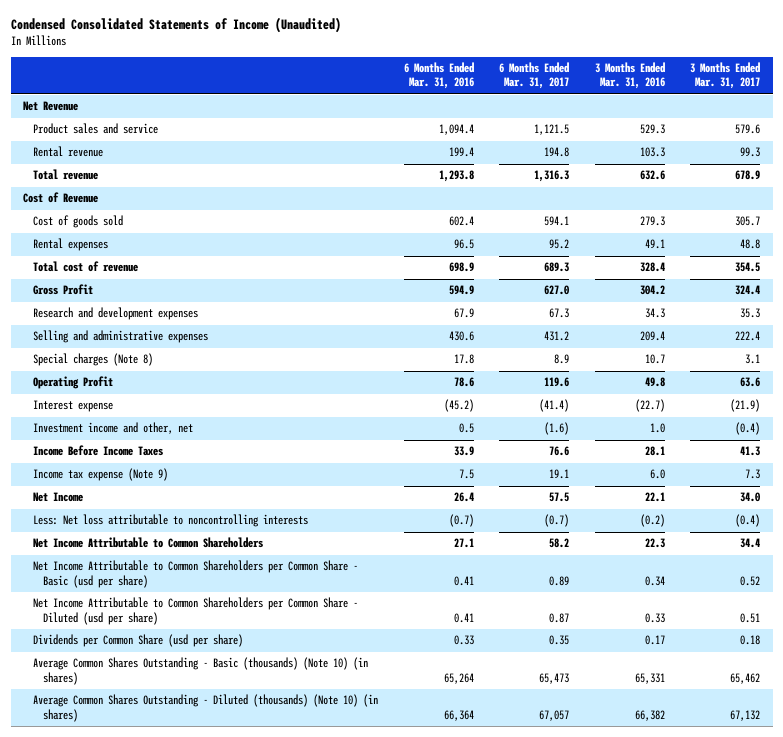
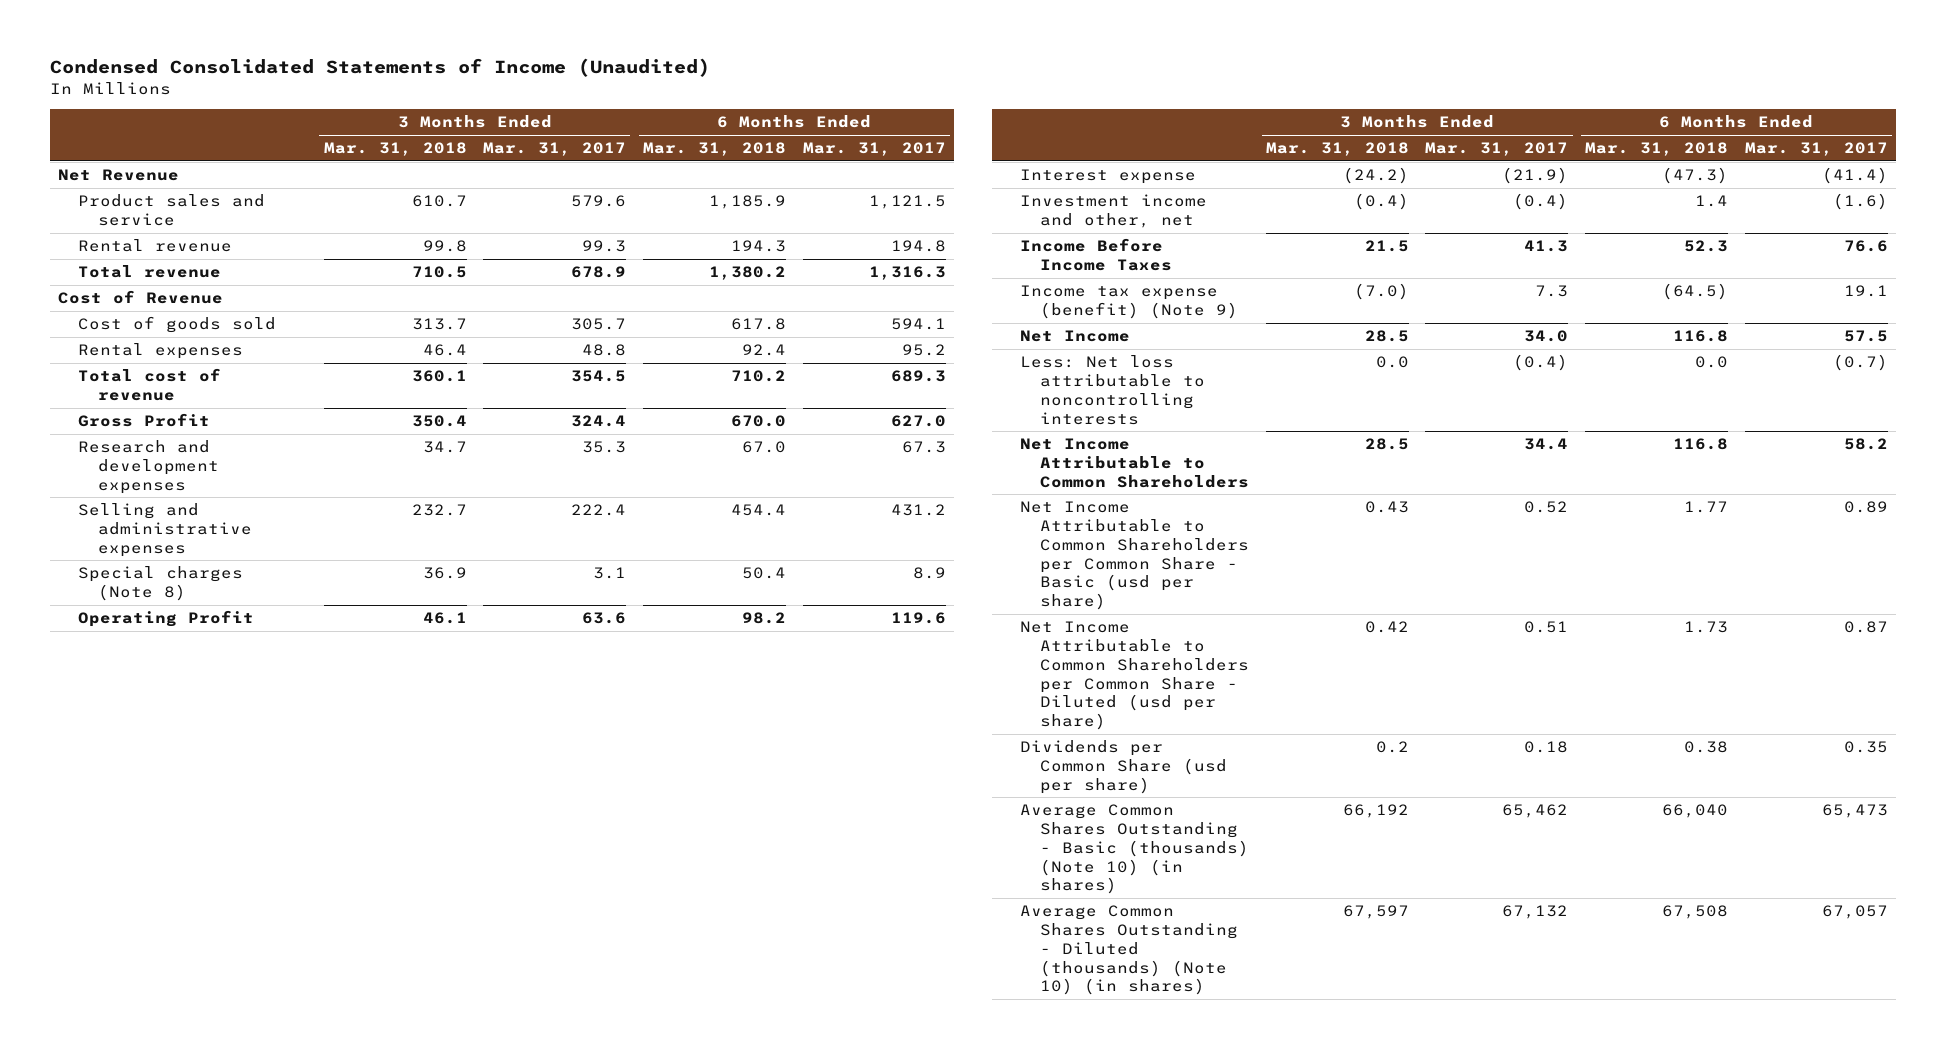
[403,62,474,90] 6 Months Ended Mar. 31, 2016 -> none
[594,62,665,90] 3 Months Ended Mar. 31, 2016 -> none
none -> [323,142,467,157] Mar. 31, 2018
none -> [642,142,786,157] Mar. 31, 2018
[33,468,169,482] Income tax expense (Note 9) -> [1020,285,1239,320] Income tax expense (benefit) (Note 9)

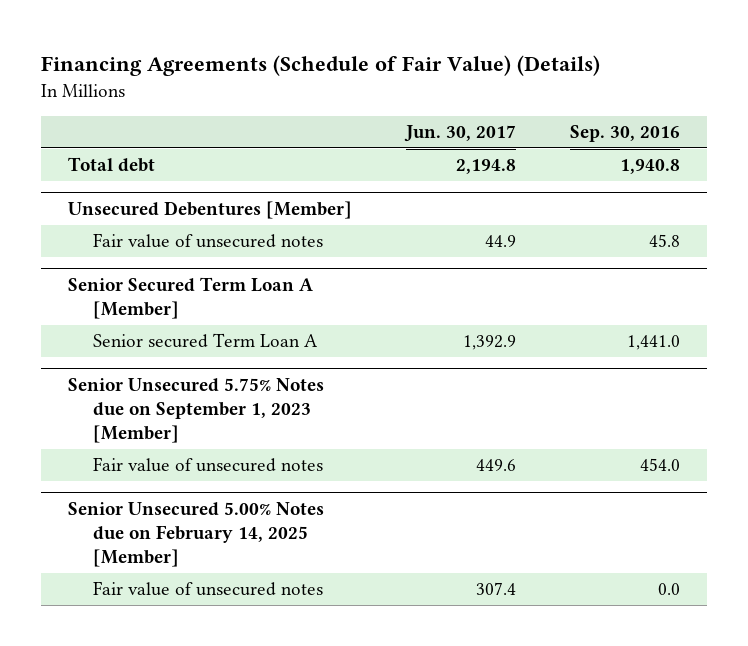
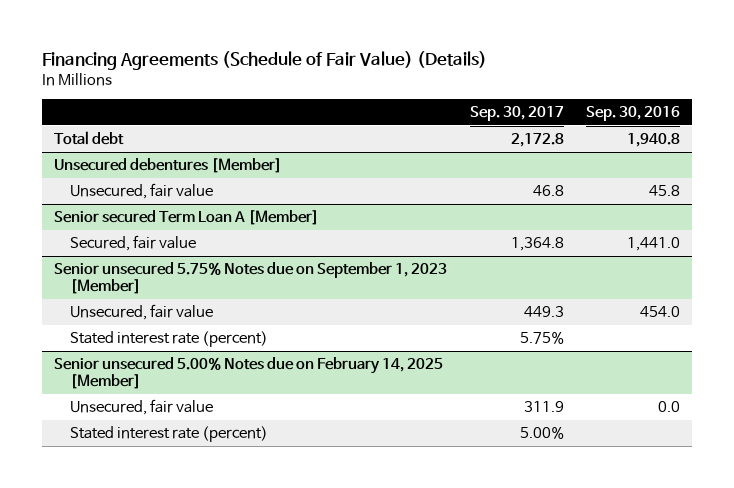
[404,125,517,143] Jun. 30, 2017 -> none
none -> [469,106,564,122] Sep. 30, 2017
[68,200,353,219] Unsecured Debentures [Member] -> [53,158,282,174] Unsecured debentures [Member]
[92,233,323,249] Fair value of unsecured notes -> [69,183,213,200] Unsecured, fair value
[68,276,314,319] Senior Secured Term Loan A [Member] -> [53,210,319,226] Senior secured Term Loan A [Member]
[92,333,318,349] Senior secured Term Loan A -> [69,235,196,252] Secured, fair value
[68,377,325,443] Senior Unsecured 5.75% Notes due on September 1, 2023 [Member] -> [53,262,447,295] Senior unsecured 5.75% Notes due on September 1, 2023 [Member]
[92,457,323,473] Fair value of unsecured notes -> [69,304,213,321] Unsecured, fair value
none -> [69,331,268,348] Stated interest rate (percent)
[68,501,325,567] Senior Unsecured 5.00% Notes due on February 14, 2025 [Member] -> [53,357,443,390] Senior unsecured 5.00% Notes due on February 14, 2025 [Member]
[92,581,323,597] Fair value of unsecured notes -> [69,399,213,416] Unsecured, fair value
none -> [69,426,268,443] Stated interest rate (percent)

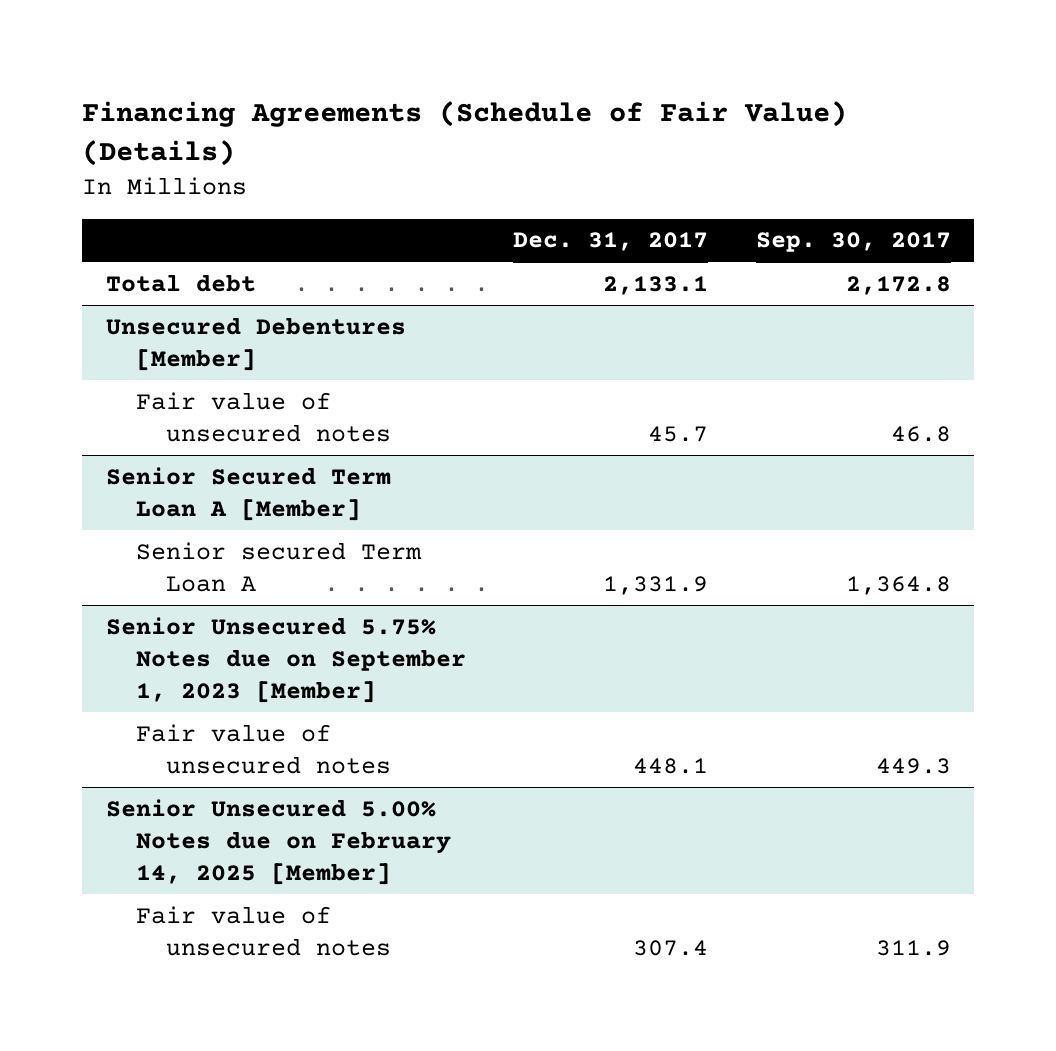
[586,106,681,122] Sep. 30, 2016 -> none
none -> [513,232,709,252] Dec. 31, 2017
[69,331,268,348] Stated interest rate (percent) -> none
[69,426,268,443] Stated interest rate (percent) -> none
[53,158,282,174] Unsecured debentures [Member] -> [105,316,406,371] Unsecured Debentures [Member]
[69,183,213,200] Unsecured, fair value -> [135,391,391,442] Fair value of unsecured notes
[53,210,319,226] Senior secured Term Loan A [Member] -> [105,466,391,521] Senior Secured Term Loan A [Member]
[69,235,196,252] Secured, fair value -> [135,541,422,592] Senior secured Term Loan A
[53,262,447,295] Senior unsecured 5.75% Notes due on September 1, 2023 [Member] -> [105,616,466,703] Senior Unsecured 5.75% Notes due on September 1, 2023 [Member]
[69,304,213,321] Unsecured, fair value -> [135,723,391,774] Fair value of unsecured notes
[53,357,443,390] Senior unsecured 5.00% Notes due on February 14, 2025 [Member] -> [105,798,451,885] Senior Unsecured 5.00% Notes due on February 14, 2025 [Member]
[69,399,213,416] Unsecured, fair value -> [135,905,391,956] Fair value of unsecured notes

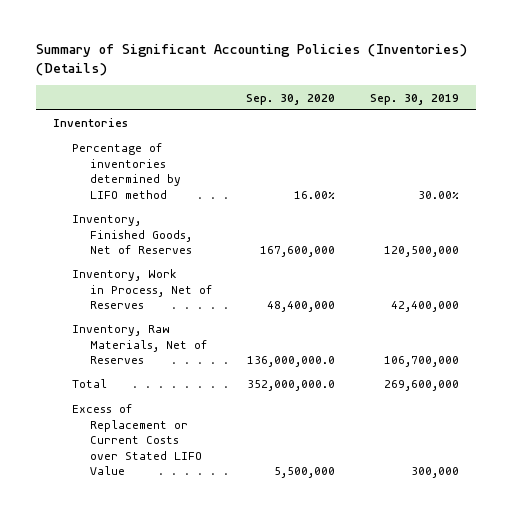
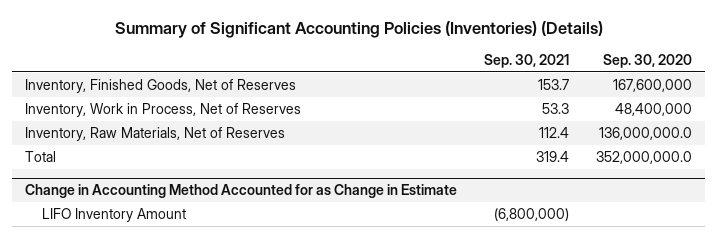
[369,93,459,105] Sep. 30, 2019 -> none
none -> [484,53,570,68] Sep. 30, 2021
[53,118,129,128] Inventories -> none
[71,143,181,199] Percentage of inventories determined by LIFO method -> none
[71,404,202,476] Excess of Replacement or Current Costs over Stated LIFO Value -> none
none -> [25,183,458,198] Change in Accounting Method Accounted for as Change in Estimate
none -> [42,207,187,222] LIFO Inventory Amount

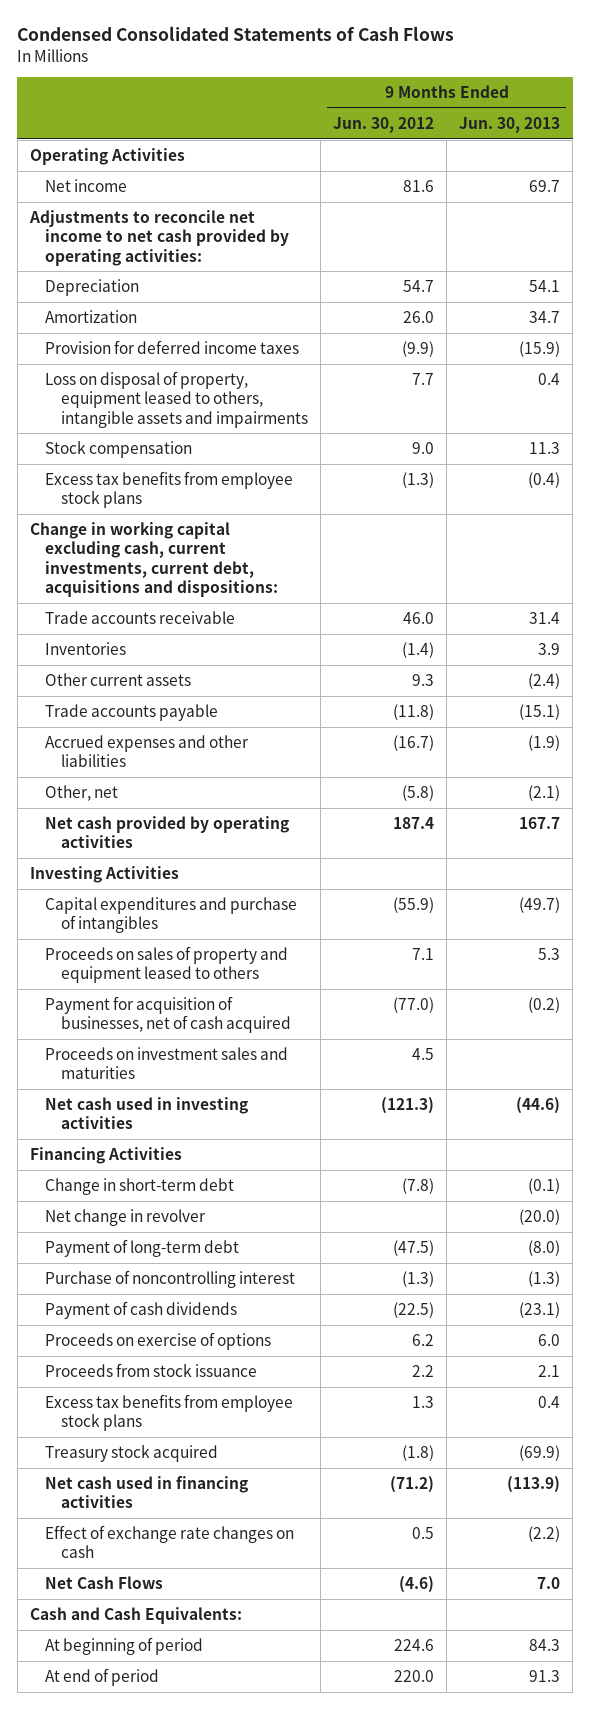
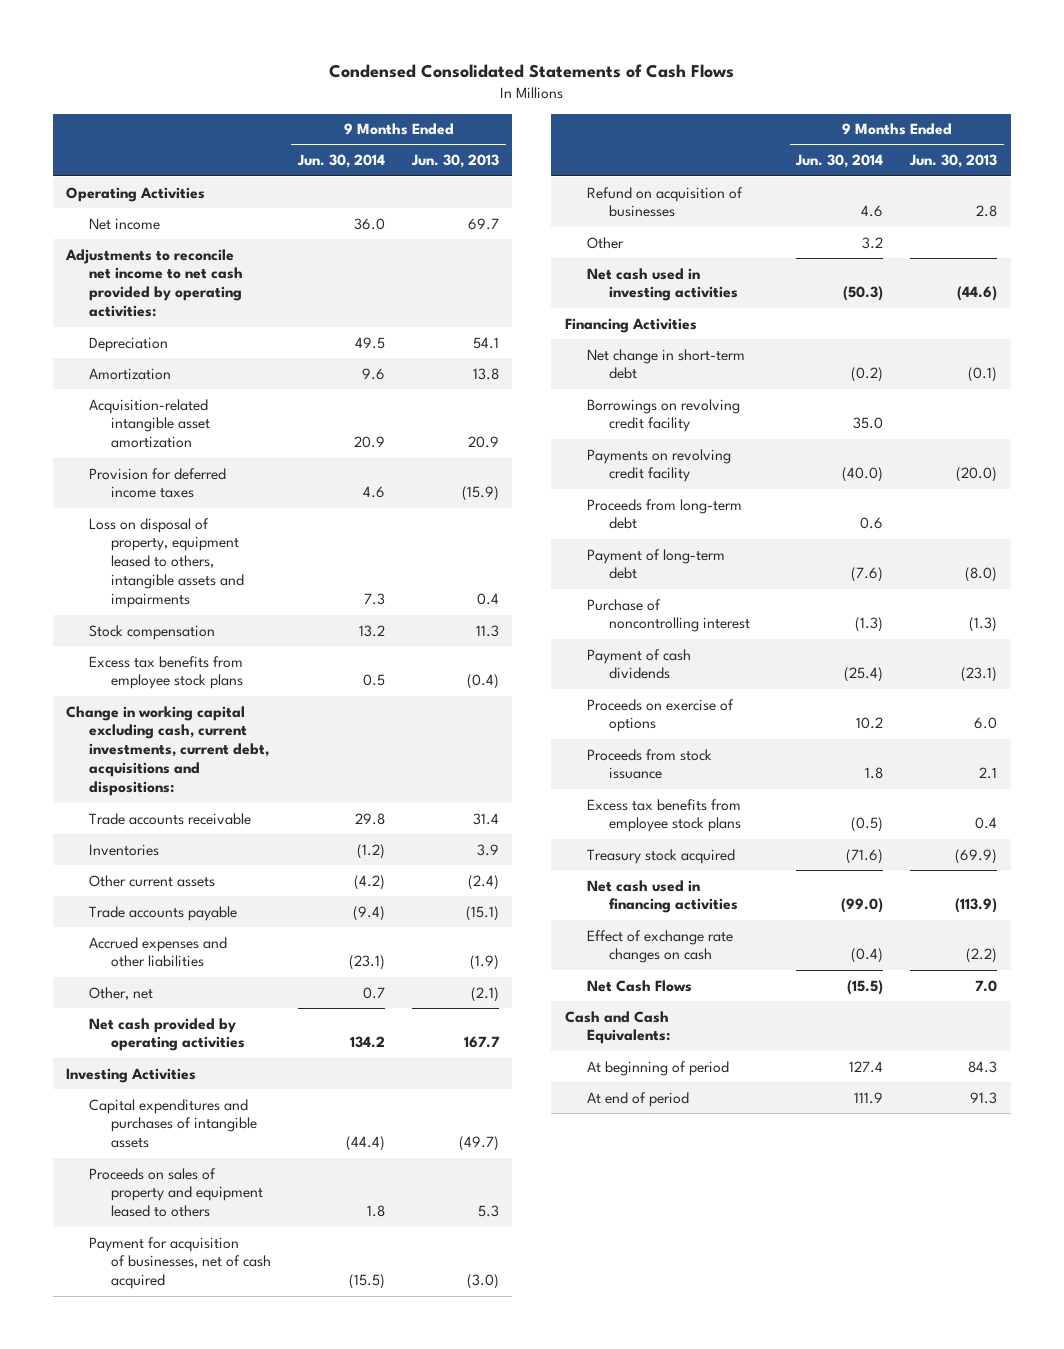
[333,117,435,134] Jun. 30, 2012 -> none
none -> [297,154,386,169] Jun. 30, 2014
[529,311,561,324] 34.7 -> [472,367,499,380] 13.8
none -> [88,398,211,449] Acquisition-related intangible asset amortization
[45,897,298,934] Capital expenditures and purchase of intangibles -> [88,1098,258,1149] Capital expenditures and purchases of intangible assets
[45,1047,289,1080] Proceeds on investment sales and maturities -> none
[528,997,561,1014] (0.2) -> [466,1274,499,1290] (3.0)
none -> [587,186,744,218] Refund on acquisition of businesses
none -> [587,236,625,249] Other
[45,1178,235,1196] Change in short-term debt -> [587,348,746,380] Net change in short-term debt
none -> [587,398,741,433] Borrowings on revolving credit facility
[45,1209,207,1227] Net change in revolver -> [587,448,732,483] Payments on revolving credit facility
none -> [587,498,743,530] Proceeds from long-term debt

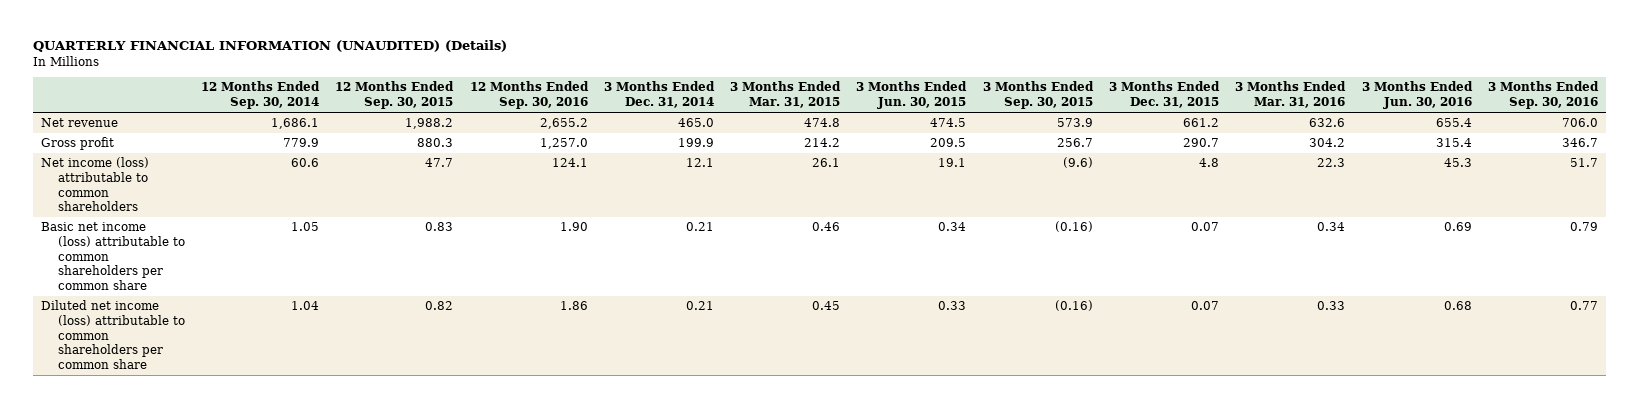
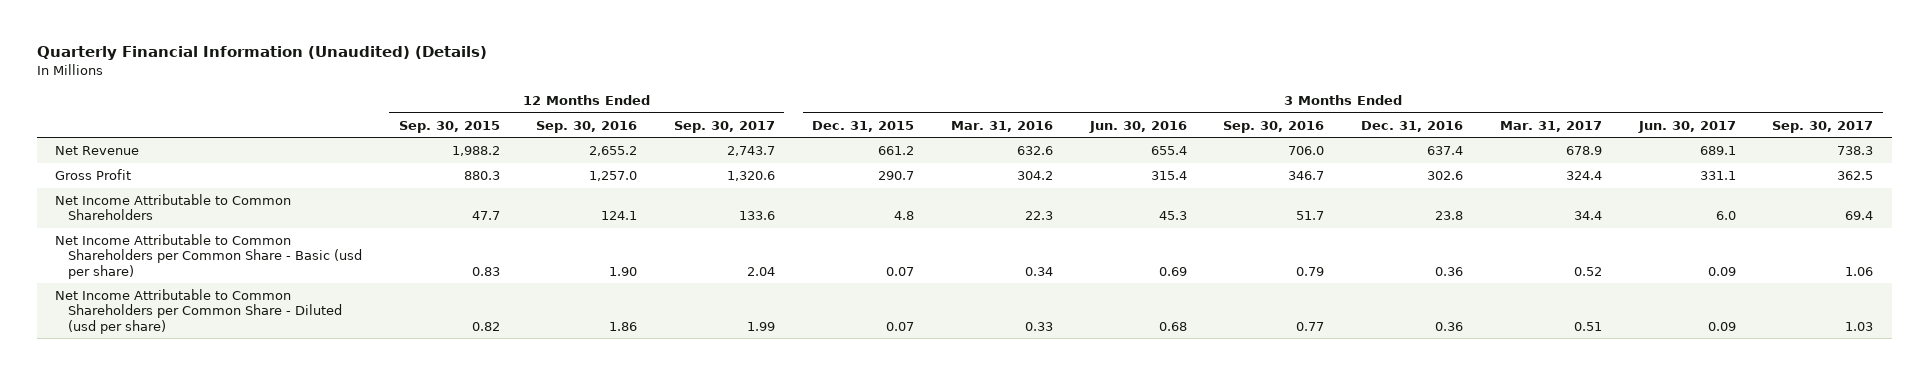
[32,40,507,53] QUARTERLY FINANCIAL INFORMATION (UNAUDITED) (Details) -> [36,46,487,61] Quarterly Financial Information (Unaudited) (Details)
[201,81,321,110] 12 Months Ended Sep. 30, 2014 -> none
[603,81,715,109] 3 Months Ended Dec. 31, 2014 -> none
[730,81,842,109] 3 Months Ended Mar. 31, 2015 -> none
[856,81,968,110] 3 Months Ended Jun. 30, 2015 -> none
[982,81,1094,110] 3 Months Ended Sep. 30, 2015 -> none
none -> [674,120,776,133] Sep. 30, 2017
none -> [1361,120,1464,132] Dec. 31, 2016
none -> [1499,120,1602,132] Mar. 31, 2017
none -> [1637,120,1736,133] Jun. 30, 2017
none -> [1772,120,1874,133] Sep. 30, 2017
[40,118,118,128] Net revenue -> [55,146,140,156] Net Revenue
[40,137,114,151] Gross profit -> [55,169,132,181] Gross Profit
[40,157,149,212] Net income (loss) attributable to common shareholders -> [55,194,292,221] Net Income Attributable to Common Shareholders
[40,222,185,290] Basic net income (loss) attributable to common shareholders per common share -> [55,234,362,279] Net Income Attributable to Common Shareholders per Common Share - Basic (usd per share)
[40,300,185,369] Diluted net income (loss) attributable to common shareholders per common share -> [55,289,342,334] Net Income Attributable to Common Shareholders per Common Share - Diluted (usd per share)

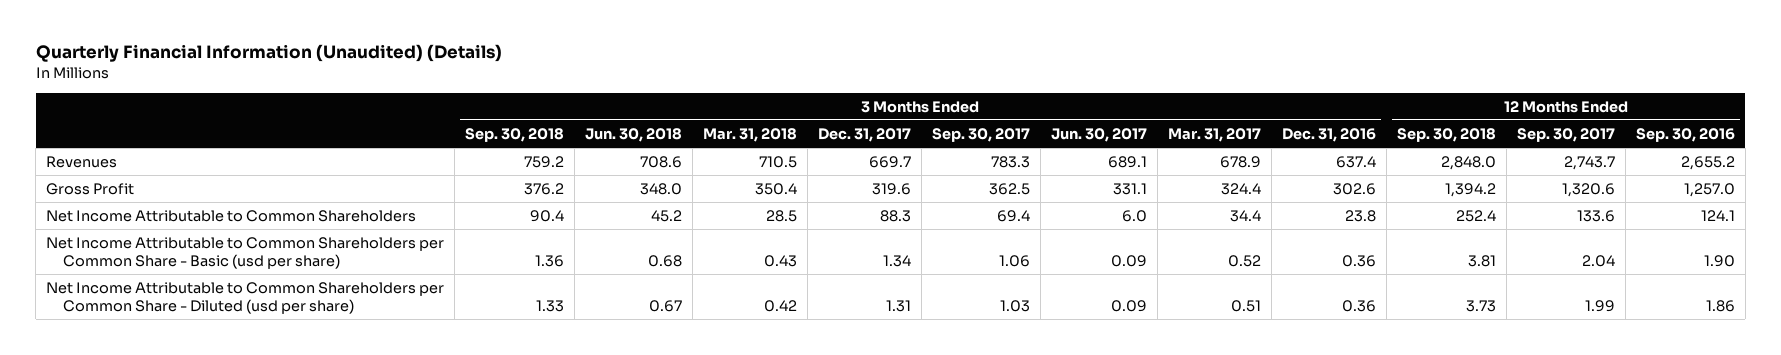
[398,120,500,133] Sep. 30, 2015 -> none
[811,120,914,132] Dec. 31, 2015 -> none
[950,120,1053,132] Mar. 31, 2016 -> none
[1088,120,1187,133] Jun. 30, 2016 -> none
[1223,120,1325,133] Sep. 30, 2016 -> none
none -> [465,127,565,142] Sep. 30, 2018
none -> [585,127,683,142] Jun. 30, 2018
none -> [703,127,798,142] Mar. 31, 2018
none -> [817,127,911,142] Dec. 31, 2017
none -> [1396,127,1496,142] Sep. 30, 2018
[55,146,140,156] Net Revenue -> none
none -> [46,156,118,169] Revenues

